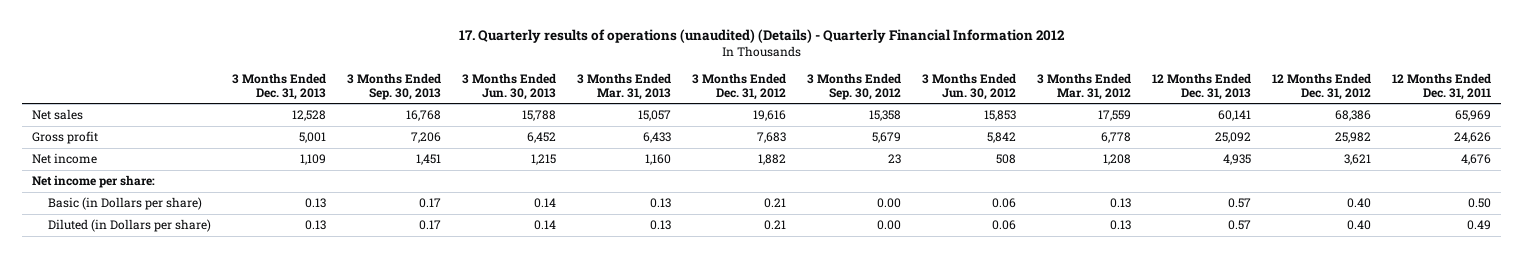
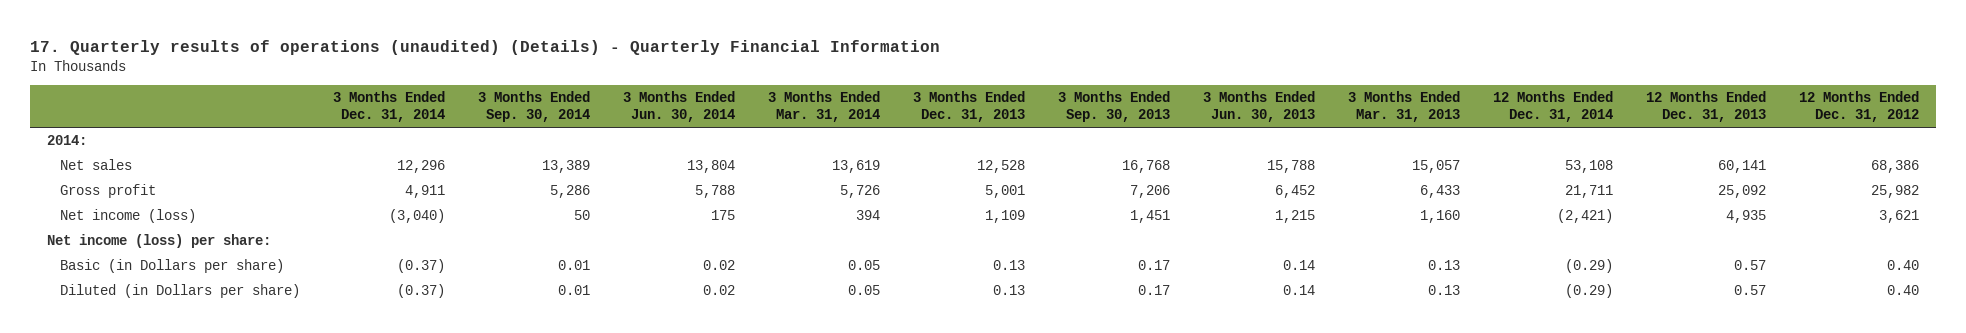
[458,29,1065,44] 17. Quarterly results of operations (unaudited) (Details) - Quarterly Financial Information 2012 -> [30,39,941,55] 17. Quarterly results of operations (unaudited) (Details) - Quarterly Financial Information
[692,72,787,100] 3 Months Ended Dec. 31, 2012 -> none
[807,72,902,100] 3 Months Ended Sep. 30, 2012 -> none
[922,72,1017,100] 3 Months Ended Jun. 30, 2012 -> none
[1037,72,1132,100] 3 Months Ended Mar. 31, 2012 -> none
[1391,72,1491,100] 12 Months Ended Dec. 31, 2011 -> none
none -> [332,91,445,123] 3 Months Ended Dec. 31, 2014
none -> [477,91,590,123] 3 Months Ended Sep. 30, 2014
none -> [622,91,735,123] 3 Months Ended Jun. 30, 2014
none -> [767,91,880,123] 3 Months Ended Mar. 31, 2014
none -> [1493,91,1614,123] 12 Months Ended Dec. 31, 2014
none -> [46,135,87,146] 2014:
[32,153,98,165] Net income -> [59,209,196,224] Net income (loss)
[32,175,156,189] Net income per share: -> [46,234,271,249] Net income (loss) per share:

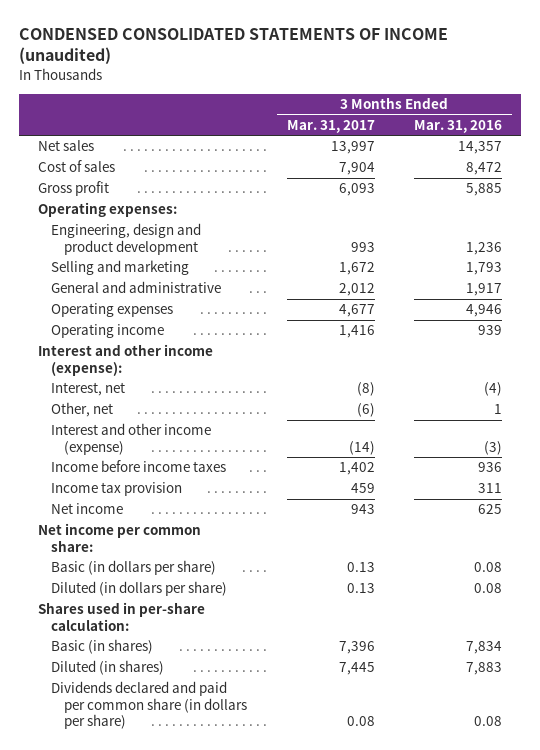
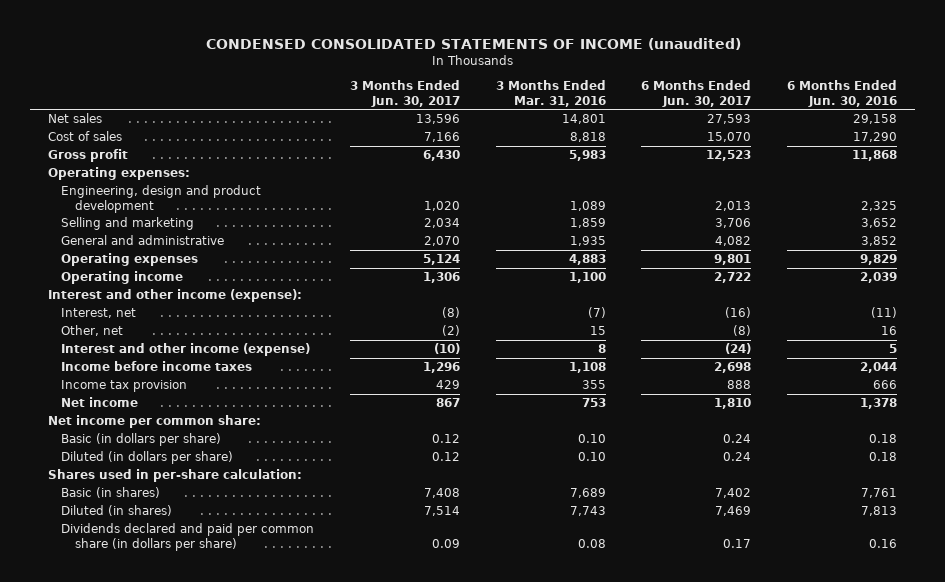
[286,120,375,134] Mar. 31, 2017 -> none
none -> [350,80,461,107] 3 Months Ended Jun. 30, 2017
none -> [641,80,752,107] 6 Months Ended Jun. 30, 2017
none -> [787,80,898,107] 6 Months Ended Jun. 30, 2016
[457,141,502,155] 14,357 -> [561,114,606,125] 14,801
[465,162,502,176] 8,472 -> [569,132,606,143] 8,818
[465,183,502,197] 5,885 -> [568,150,606,162] 5,983
[465,241,502,255] 1,236 -> [569,200,606,211] 1,089
[465,262,502,276] 1,793 -> [569,218,606,229] 1,859
[465,283,502,297] 1,917 -> [569,236,606,247] 1,935
[465,304,502,318] 4,946 -> [568,254,606,266] 4,883
[477,325,502,336] 939 -> [568,272,606,284] 1,100
[483,382,502,397] (4) -> [587,307,606,319] (7)
[493,404,502,415] 1 -> [589,326,606,336] 15
[483,440,502,455] (3) -> [597,344,606,354] 8
[477,462,502,473] 936 -> [568,362,606,374] 1,108
[477,483,502,494] 311 -> [581,380,606,390] 355
[477,504,502,515] 625 -> [581,398,606,408] 753
[473,562,502,573] 0.08 -> [577,434,606,444] 0.10
[473,583,502,594] 0.08 -> [577,452,606,462] 0.10
[465,641,502,655] 7,834 -> [569,488,606,499] 7,689
[465,662,502,676] 7,883 -> [569,506,606,517] 7,743

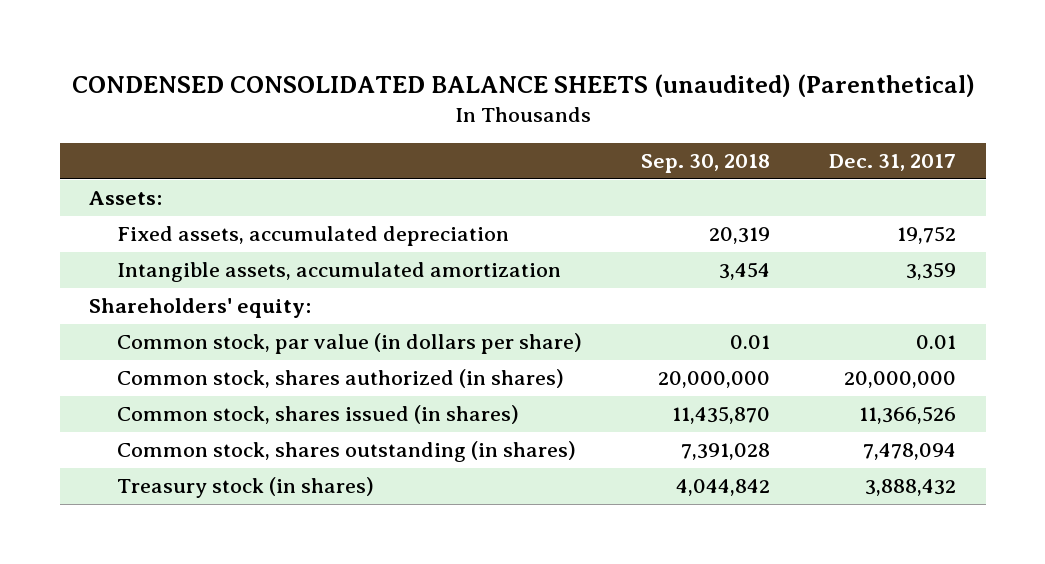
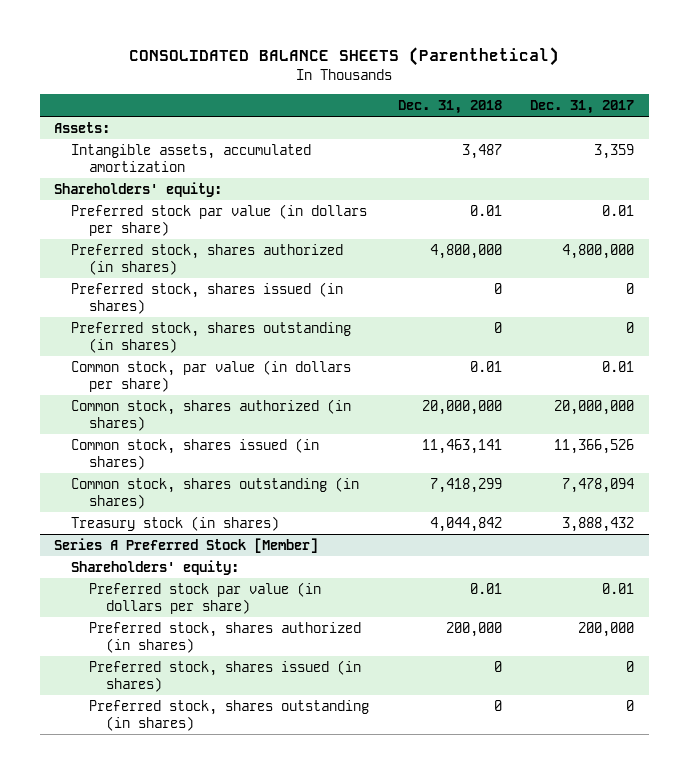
[71,73,975,97] CONDENSED CONSOLIDATED BALANCE SHEETS (unaudited) (Parenthetical) -> [129,47,560,67] CONSOLIDATED BALANCE SHEETS (Parenthetical)
[641,154,771,174] Sep. 30, 2018 -> none
none -> [397,100,502,115] Dec. 31, 2018
[117,226,510,247] Fixed assets, accumulated depreciation -> none
none -> [71,204,368,237] Preferred stock par value (in dollars per share)
none -> [71,244,344,276] Preferred stock, shares authorized (in shares)
none -> [71,282,344,315] Preferred stock, shares issued (in shares)
none -> [71,322,352,354] Preferred stock, shares outstanding (in shares)
none -> [54,538,319,554] Series A Preferred Stock [Member]
none -> [71,560,240,576] Shareholders' equity:
none -> [88,582,321,615] Preferred stock par value (in dollars per share)
none -> [88,622,361,654] Preferred stock, shares authorized (in shares)
none -> [88,660,361,693] Preferred stock, shares issued (in shares)
none -> [88,700,369,732] Preferred stock, shares outstanding (in shares)

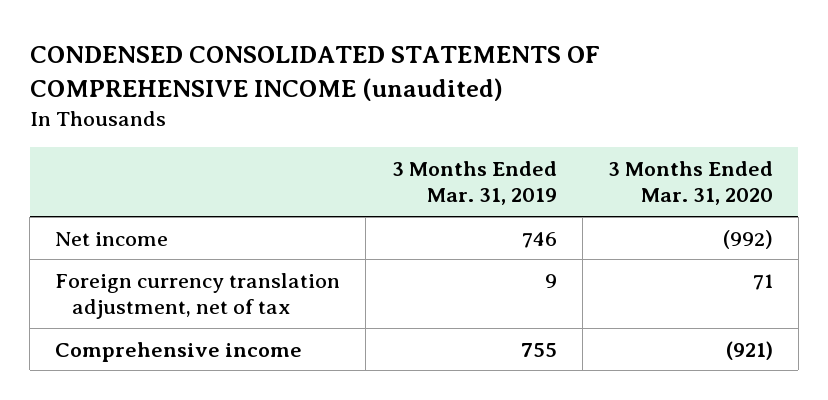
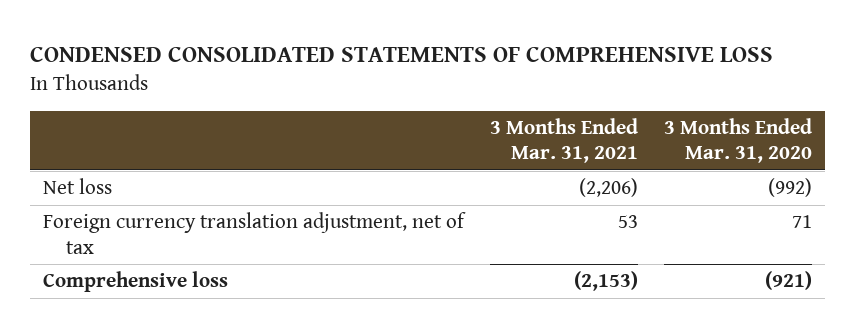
[29,46,600,101] CONDENSED CONSOLIDATED STATEMENTS OF COMPREHENSIVE INCOME (unaudited) -> [29,47,773,63] CONDENSED CONSOLIDATED STATEMENTS OF COMPREHENSIVE LOSS
[391,160,557,206] 3 Months Ended Mar. 31, 2019 -> none
none -> [489,118,638,164] 3 Months Ended Mar. 31, 2021
[55,231,169,246] Net income -> [42,178,112,195] Net loss
[55,341,303,362] Comprehensive income -> [42,271,228,293] Comprehensive loss

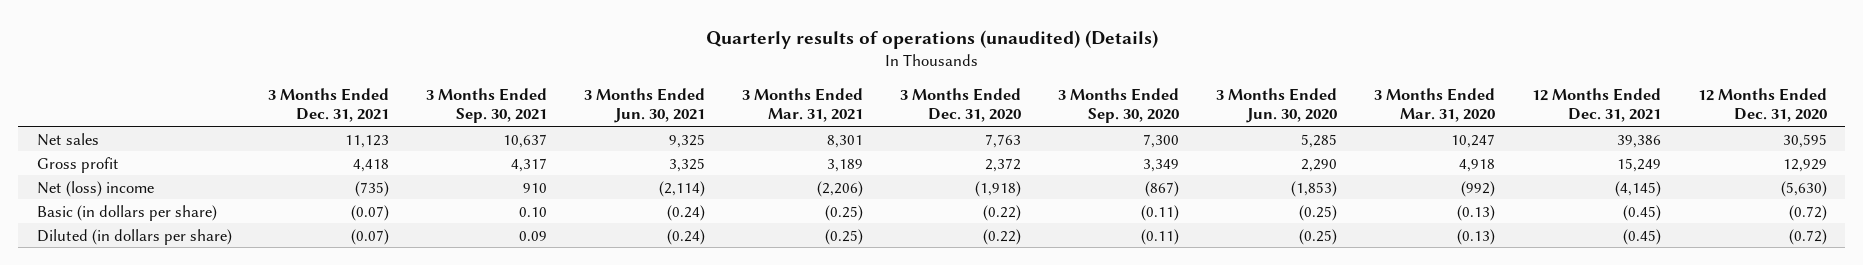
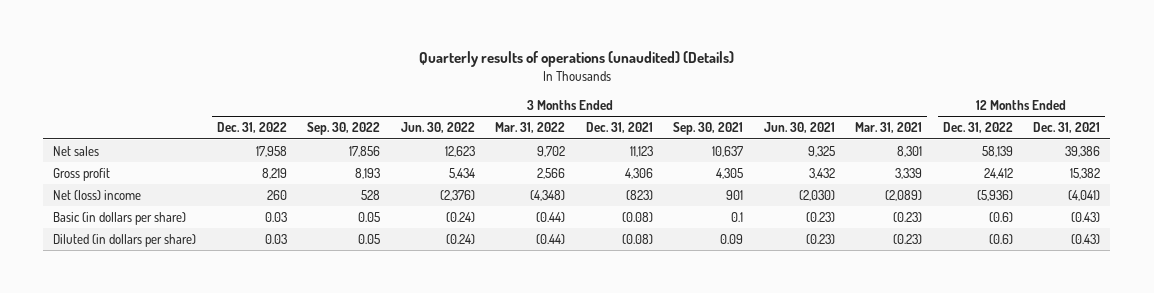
[900,87,1022,123] 3 Months Ended Dec. 31, 2020 -> none
[1058,87,1180,124] 3 Months Ended Sep. 30, 2020 -> none
[1216,87,1338,124] 3 Months Ended Jun. 30, 2020 -> none
[1374,87,1496,123] 3 Months Ended Mar. 31, 2020 -> none
[1697,87,1827,123] 12 Months Ended Dec. 31, 2020 -> none
none -> [216,122,287,134] Dec. 31, 2022
none -> [307,122,381,136] Sep. 30, 2022
none -> [400,122,475,134] Jun. 30, 2022
none -> [495,122,566,134] Mar. 31, 2022
none -> [942,122,1013,134] Dec. 31, 2022
[353,158,390,172] 4,418 -> [624,167,653,179] 4,306
[511,157,548,172] 4,317 -> [716,167,744,179] 4,305
[669,157,706,172] 3,325 -> [808,167,835,179] 3,432
[827,158,864,172] 3,189 -> [895,167,923,179] 3,339
[1616,157,1661,172] 15,249 -> [1070,167,1101,179] 15,382
[355,180,390,197] (735) -> [625,189,653,200] (823)
[523,182,548,193] 910 -> [726,189,744,200] 901
[659,180,706,197] (2,114) -> [798,189,835,201] (2,030)
[817,180,864,197] (2,206) -> [885,189,923,201] (2,089)
[1614,180,1661,197] (4,145) -> [1068,189,1101,201] (4,041)
[351,204,390,221] (0.07) -> [621,211,653,222] (0.08)
[519,206,548,217] 0.10 -> [731,211,744,222] 0.1
[667,204,706,221] (0.24) -> [805,211,835,222] (0.23)
[825,204,864,221] (0.25) -> [893,211,923,222] (0.23)
[1622,204,1661,221] (0.45) -> [1071,211,1101,222] (0.43)
[351,228,390,245] (0.07) -> [621,233,653,244] (0.08)
[667,228,706,245] (0.24) -> [805,233,835,244] (0.23)
[825,228,864,245] (0.25) -> [893,233,923,244] (0.23)
[1622,228,1661,245] (0.45) -> [1071,233,1101,244] (0.43)

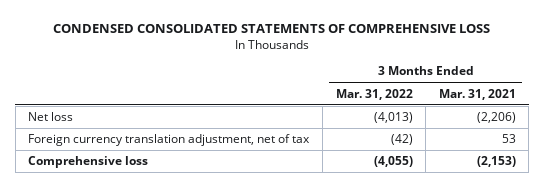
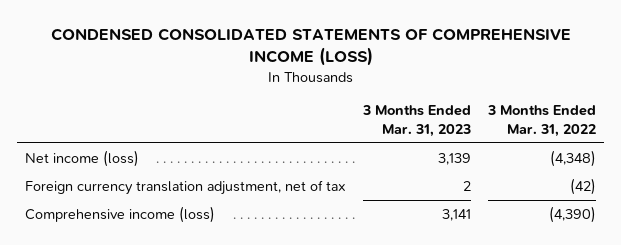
[53,24,491,34] CONDENSED CONSOLIDATED STATEMENTS OF COMPREHENSIVE LOSS -> [50,27,571,67] CONDENSED CONSOLIDATED STATEMENTS OF COMPREHENSIVE INCOME (LOSS)
[438,88,516,100] Mar. 31, 2021 -> none
none -> [362,105,472,137] 3 Months Ended Mar. 31, 2023
[28,112,74,122] Net loss -> [25,149,140,167] Net income (loss)
[373,112,413,124] (4,013) -> [549,149,596,167] (4,348)
[28,156,149,169] Comprehensive loss -> [25,205,216,223] Comprehensive income (loss)
[373,156,413,168] (4,055) -> [548,205,596,223] (4,390)

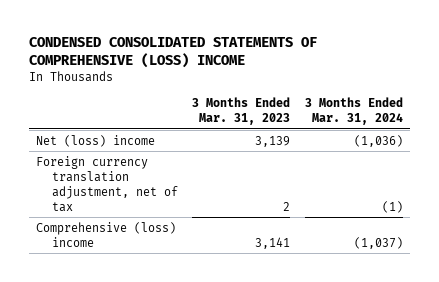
[50,27,571,67] CONDENSED CONSOLIDATED STATEMENTS OF COMPREHENSIVE INCOME (LOSS) -> [28,36,317,69] CONDENSED CONSOLIDATED STATEMENTS OF COMPREHENSIVE (LOSS) INCOME
[486,105,596,137] 3 Months Ended Mar. 31, 2022 -> none
none -> [304,97,403,126] 3 Months Ended Mar. 31, 2024
[25,149,140,167] Net income (loss) -> [35,134,155,147] Net (loss) income
[25,205,216,223] Comprehensive income (loss) -> [35,221,176,247] Comprehensive (loss) income

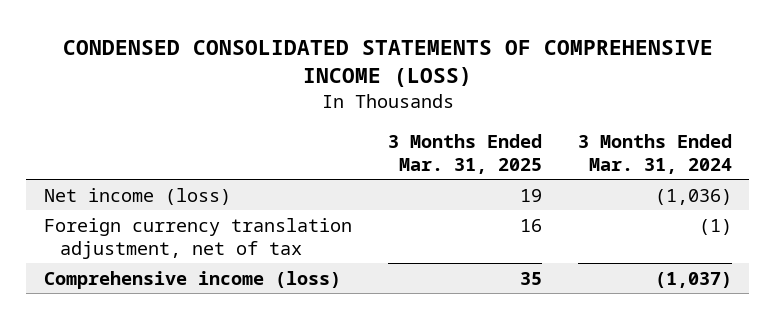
[28,36,317,69] CONDENSED CONSOLIDATED STATEMENTS OF COMPREHENSIVE (LOSS) INCOME -> [62,39,713,87] CONDENSED CONSOLIDATED STATEMENTS OF COMPREHENSIVE INCOME (LOSS)
[192,97,291,126] 3 Months Ended Mar. 31, 2023 -> none
none -> [387,133,542,174] 3 Months Ended Mar. 31, 2025
[35,134,155,147] Net (loss) income -> [43,187,231,205] Net income (loss)
[35,221,176,247] Comprehensive (loss) income -> [43,270,341,289] Comprehensive income (loss)

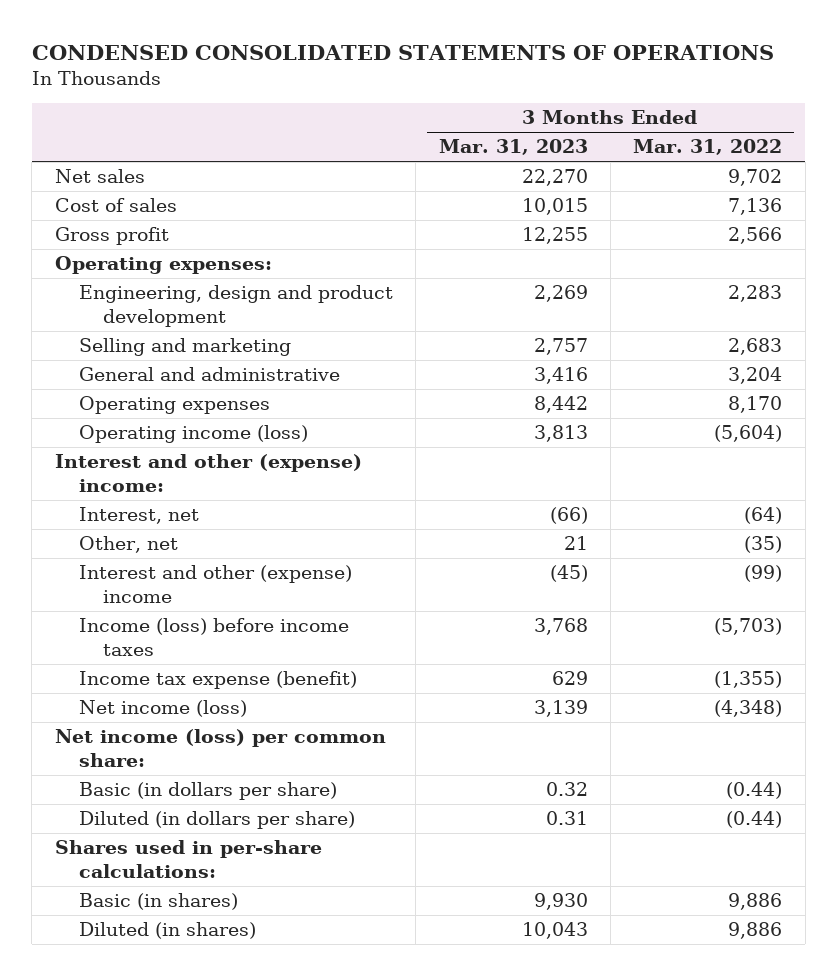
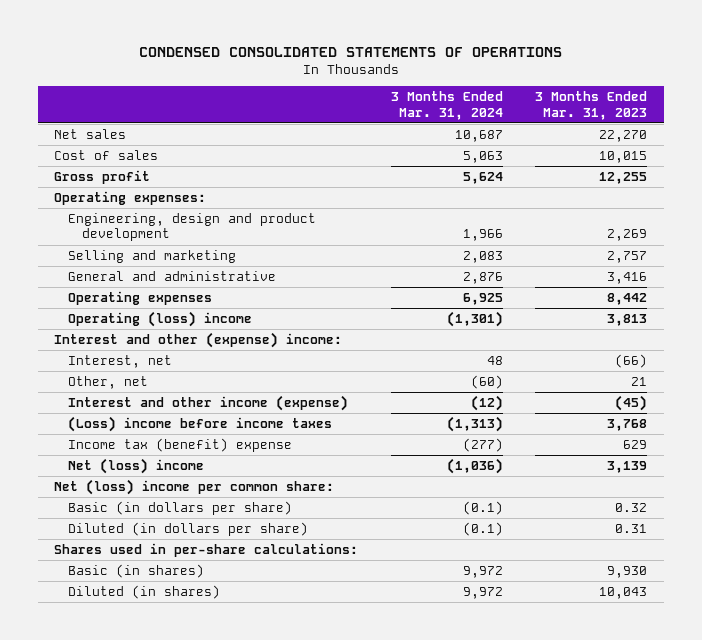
[633,139,783,156] Mar. 31, 2022 -> none
none -> [390,91,503,120] 3 Months Ended Mar. 31, 2024
[78,425,308,444] Operating income (loss) -> [67,310,252,327] Operating (loss) income
[78,565,352,603] Interest and other (expense) income -> [67,394,348,411] Interest and other income (expense)
[78,618,349,656] Income (loss) before income taxes -> [67,415,332,432] (Loss) income before income taxes
[78,671,357,690] Income tax expense (benefit) -> [67,437,292,452] Income tax (benefit) expense
[78,700,247,718] Net income (loss) -> [67,457,204,474] Net (loss) income
[54,729,386,767] Net income (loss) per common share: -> [54,478,335,495] Net (loss) income per common share:

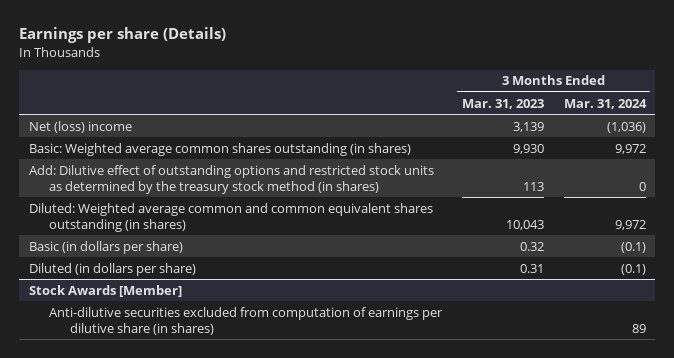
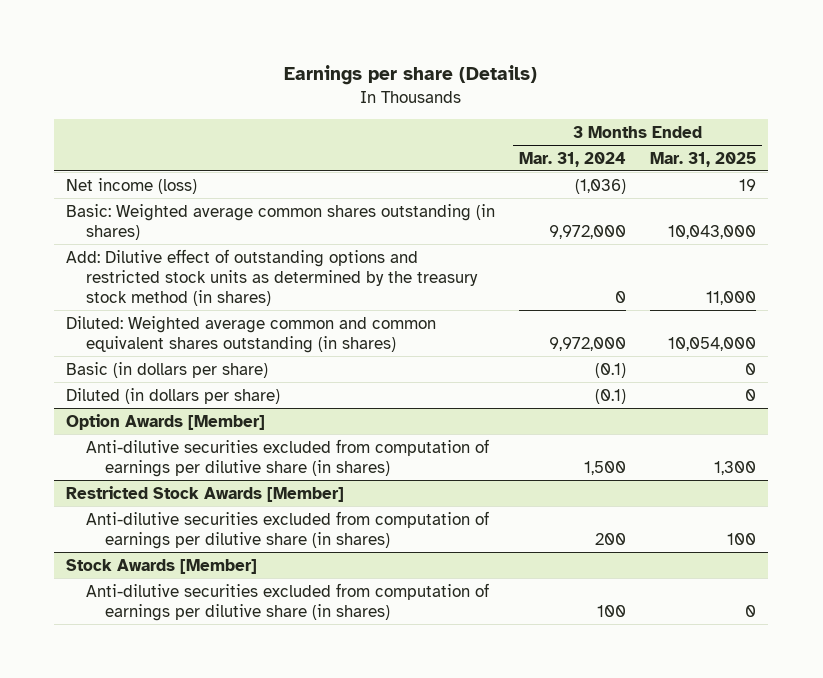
[462,98,545,109] Mar. 31, 2023 -> none
none -> [650,151,757,167] Mar. 31, 2025
[28,120,132,133] Net (loss) income -> [66,177,198,194] Net income (loss)
[614,143,646,154] 9,972 -> [549,224,627,239] 9,972,000
[614,219,646,230] 9,972 -> [549,336,627,351] 9,972,000
none -> [66,413,266,430] Option Awards [Member]
none -> [85,438,489,477] Anti-dilutive securities excluded from computation of earnings per dilutive share (in shares)
none -> [66,485,345,502] Restricted Stock Awards [Member]
none -> [85,510,489,549] Anti-dilutive securities excluded from computation of earnings per dilutive share (in shares)
[631,323,646,333] 89 -> [597,604,627,617] 100

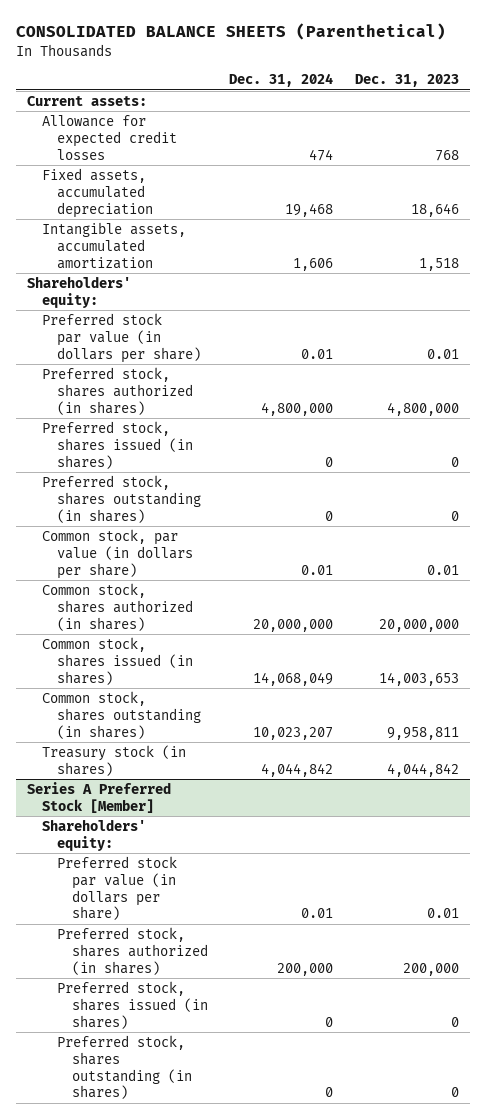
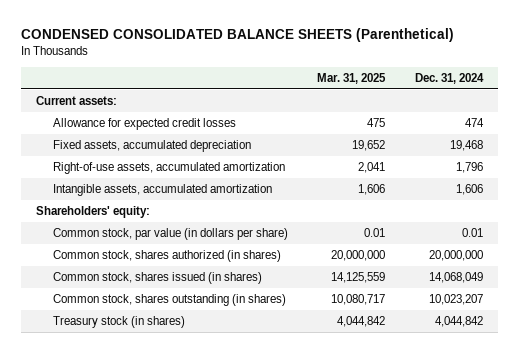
[16,23,447,41] CONSOLIDATED BALANCE SHEETS (Parenthetical) -> [21,28,455,43] CONDENSED CONSOLIDATED BALANCE SHEETS (Parenthetical)
[354,74,459,88] Dec. 31, 2023 -> none
none -> [317,72,387,84] Mar. 31, 2025
none -> [52,162,285,175] Right-of-use assets, accumulated amortization
[41,312,201,363] Preferred stock par value (in dollars per share) -> none
[41,366,193,415] Preferred stock, shares authorized (in shares) -> none
[41,420,193,469] Preferred stock, shares issued (in shares) -> none
[41,474,201,523] Preferred stock, shares outstanding (in shares) -> none
[26,781,171,813] Series A Preferred Stock [Member] -> none
[41,818,146,851] Shareholders' equity: -> none
[56,855,177,921] Preferred stock par value (in dollars per share) -> none
[56,926,208,975] Preferred stock, shares authorized (in shares) -> none
[56,980,208,1029] Preferred stock, shares issued (in shares) -> none
[56,1034,192,1100] Preferred stock, shares outstanding (in shares) -> none

